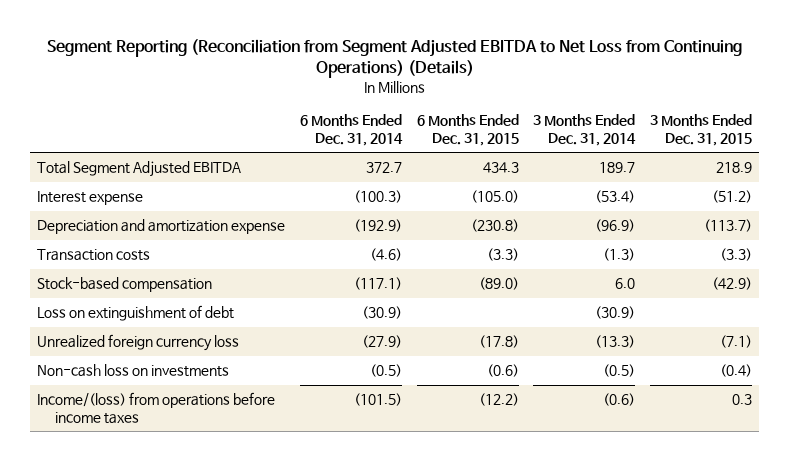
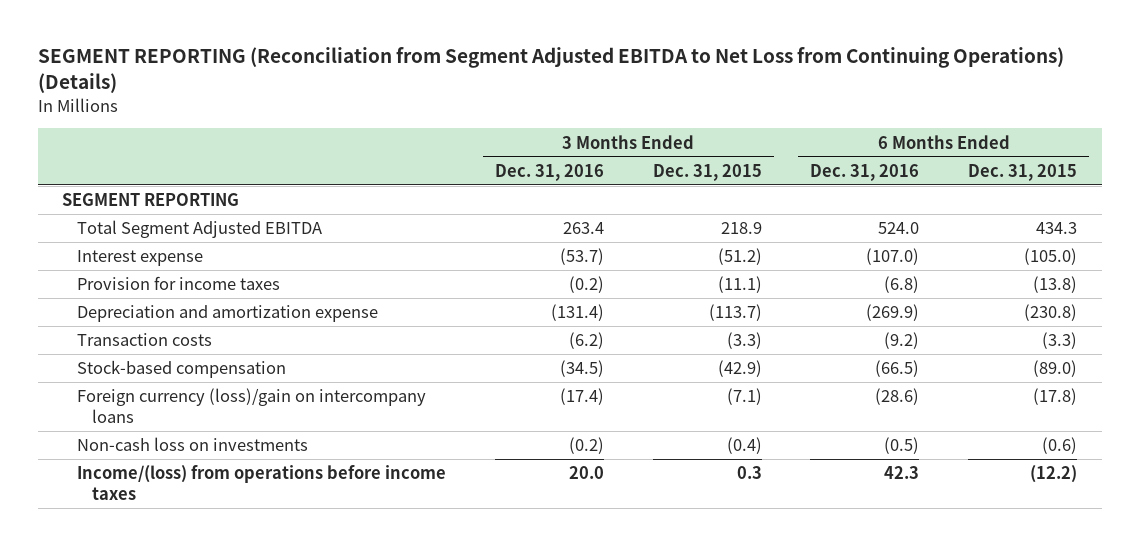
[46,38,742,79] Segment Reporting (Reconciliation from Segment Adjusted EBITDA to Net Loss from Continuing Operations) (Details) -> [37,47,1064,94] SEGMENT REPORTING (Reconciliation from Segment Adjusted EBITDA to Net Loss from Continuing Operations) (Details)
[300,114,404,146] 6 Months Ended Dec. 31, 2014 -> none
[533,114,637,146] 3 Months Ended Dec. 31, 2014 -> none
none -> [494,163,604,181] Dec. 31, 2016
none -> [810,163,920,181] Dec. 31, 2016
none -> [61,193,239,207] SEGMENT REPORTING
none -> [76,276,280,291] Provision for income taxes
[37,305,235,322] Loss on extinguishment of debt -> none
[37,334,240,352] Unrealized foreign currency loss -> [76,388,426,423] Foreign currency (loss)/gain on intercompany loans

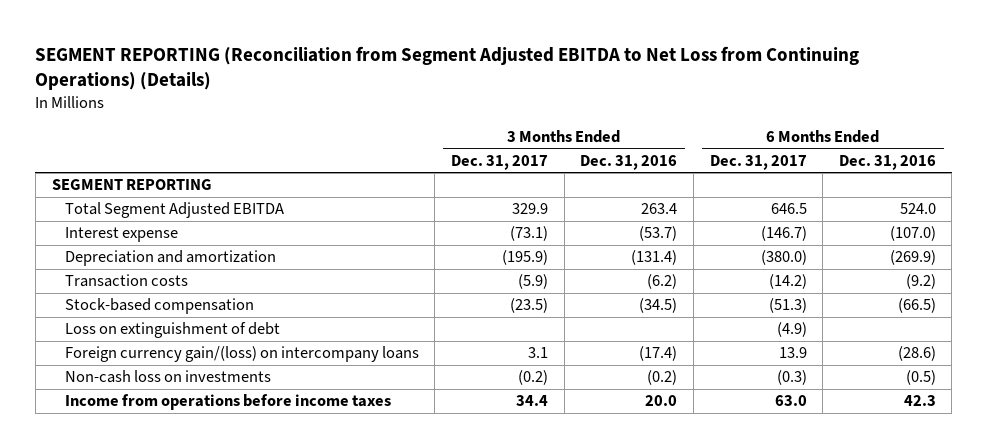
[652,163,762,181] Dec. 31, 2015 -> none
[968,163,1078,181] Dec. 31, 2015 -> none
none -> [451,154,549,170] Dec. 31, 2017
none -> [709,154,807,170] Dec. 31, 2017
[76,276,280,291] Provision for income taxes -> none
[76,305,378,323] Depreciation and amortization expense -> [64,250,276,267] Depreciation and amortization
none -> [64,322,280,339] Loss on extinguishment of debt
[76,388,426,423] Foreign currency (loss)/gain on intercompany loans -> [64,346,419,363] Foreign currency gain/(loss) on intercompany loans
[76,465,446,500] Income/(loss) from operations before income taxes -> [64,394,391,411] Income from operations before income taxes

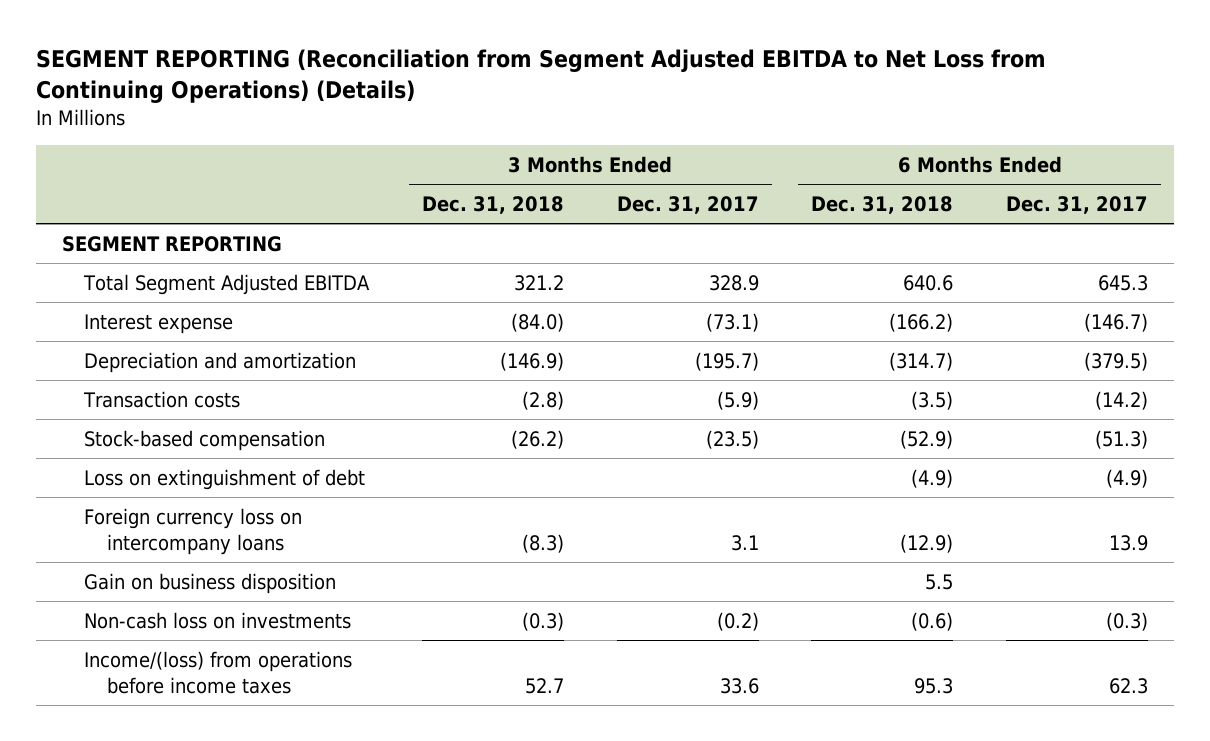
[580,154,678,170] Dec. 31, 2016 -> none
[838,154,936,170] Dec. 31, 2016 -> none
none -> [421,196,564,215] Dec. 31, 2018
none -> [811,196,954,215] Dec. 31, 2018
[512,203,549,215] 329.9 -> [708,274,759,291] 328.9
[770,203,807,215] 646.5 -> [1098,274,1149,291] 645.3
[502,250,549,266] (195.9) -> [694,351,759,371] (195.7)
[760,250,807,266] (380.0) -> [1084,351,1149,371] (379.5)
[64,346,419,363] Foreign currency gain/(loss) on intercompany loans -> [84,507,303,555] Foreign currency loss on intercompany loans
none -> [84,572,337,594] Gain on business disposition
[64,394,391,411] Income from operations before income taxes -> [84,650,353,694] Income/(loss) from operations before income taxes
[516,395,549,407] 34.4 -> [719,677,759,694] 33.6
[774,395,807,407] 63.0 -> [1109,677,1149,694] 62.3

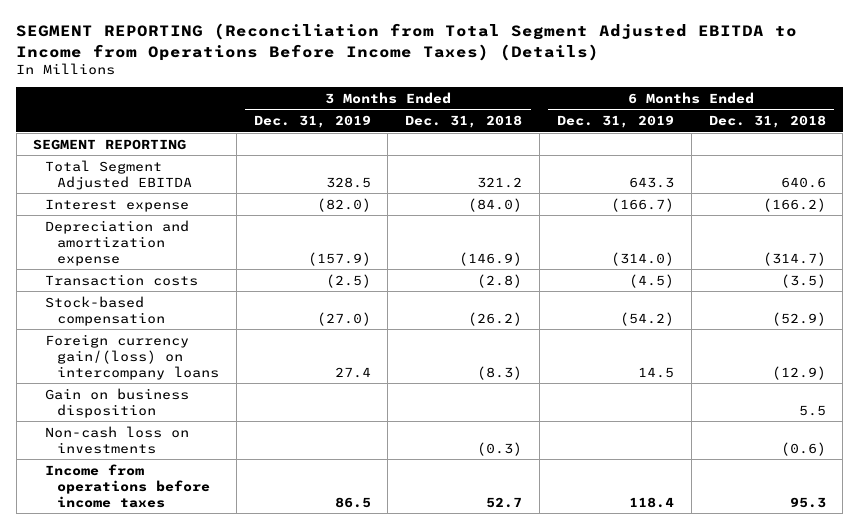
[35,48,1046,104] SEGMENT REPORTING (Reconciliation from Segment Adjusted EBITDA to Net Loss from Continuing Operations) (Details) -> [16,23,798,61] SEGMENT REPORTING (Reconciliation from Total Segment Adjusted EBITDA to Income from Operations Before Income Taxes) (Details)
[616,196,759,215] Dec. 31, 2017 -> none
[1006,196,1149,215] Dec. 31, 2017 -> none
none -> [253,115,371,129] Dec. 31, 2019
none -> [556,115,674,129] Dec. 31, 2019
[84,351,357,373] Depreciation and amortization -> [45,219,190,266] Depreciation and amortization expense
[84,468,366,490] Loss on extinguishment of debt -> none
[84,507,303,555] Foreign currency loss on intercompany loans -> [45,333,219,380] Foreign currency gain/(loss) on intercompany loans
[84,650,353,694] Income/(loss) from operations before income taxes -> [45,463,210,508] Income from operations before income taxes

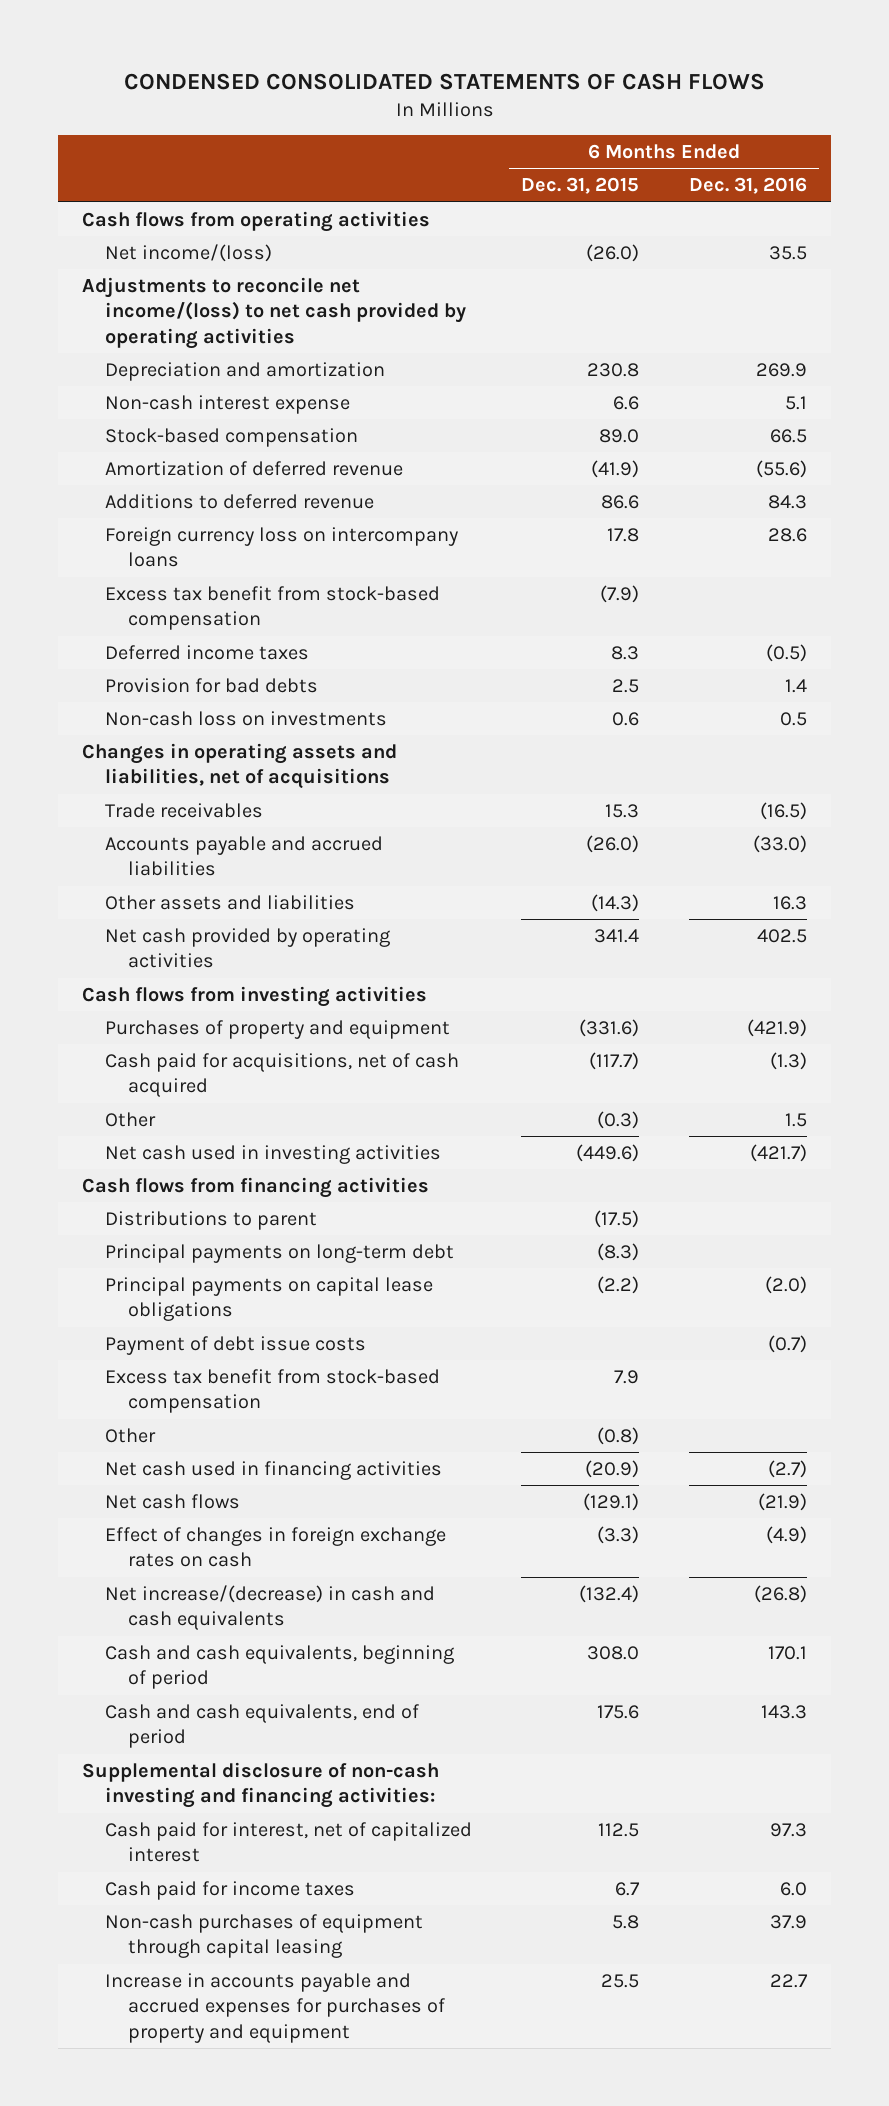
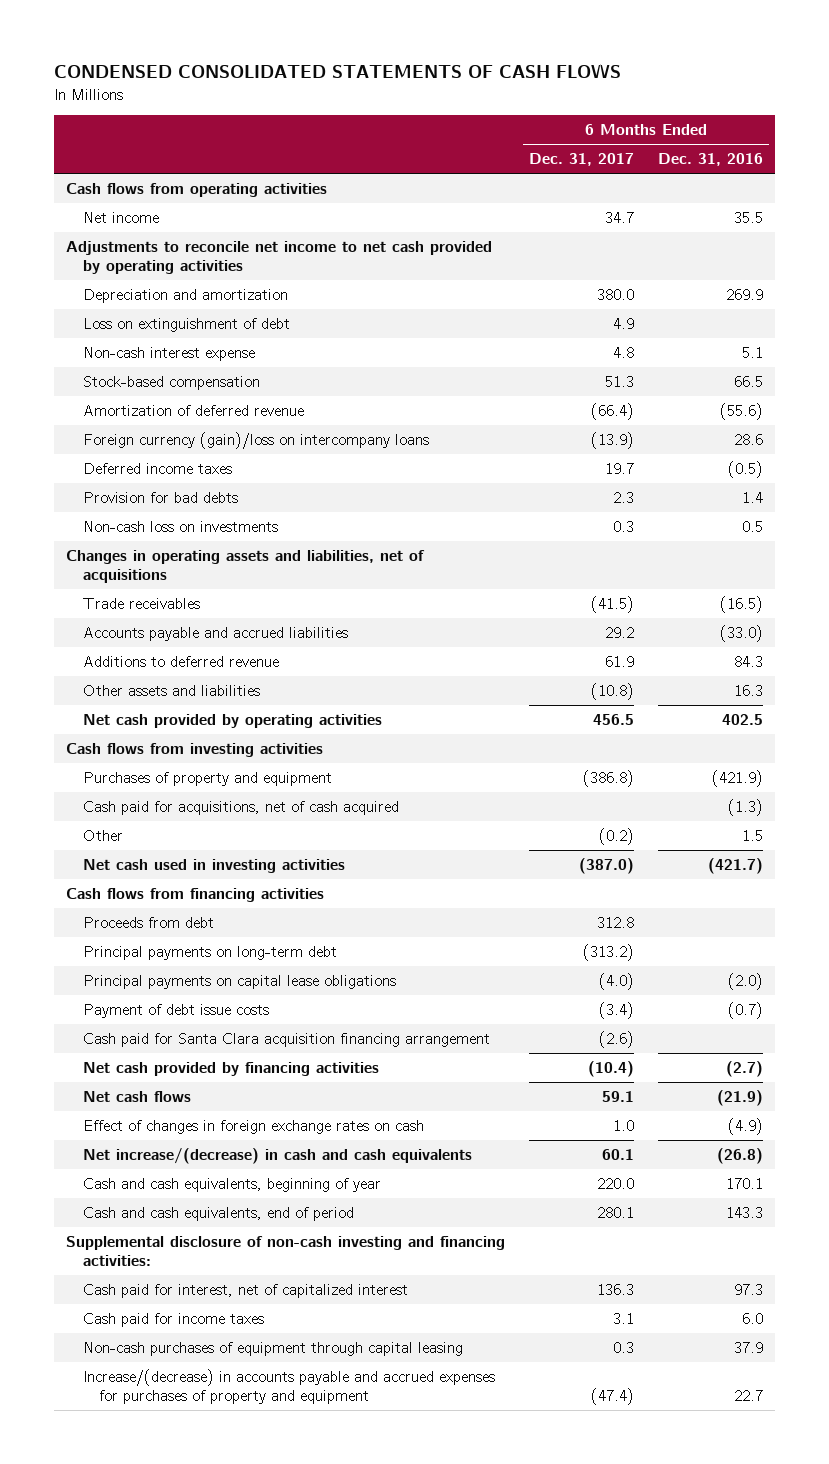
[521,177,640,195] Dec. 31, 2015 -> none
none -> [528,153,634,167] Dec. 31, 2017
[105,243,273,262] Net income/(loss) -> [82,211,159,223] Net income
[82,276,467,350] Adjustments to reconcile net income/(loss) to net cash provided by operating activities -> [65,240,492,275] Adjustments to reconcile net income to net cash provided by operating activities
none -> [82,317,290,332] Loss on extinguishment of debt
[105,585,441,631] Excess tax benefit from stock-based compensation -> none
[105,526,459,568] Foreign currency loss on intercompany loans -> [82,431,429,449] Foreign currency (gain)/loss on intercompany loans
[105,493,375,509] Additions to deferred revenue -> [82,655,279,667] Additions to deferred revenue
[105,1210,318,1230] Distributions to parent -> none
none -> [82,916,214,928] Proceeds from debt
[105,1368,441,1414] Excess tax benefit from stock-based compensation -> none
[105,1427,157,1443] Other -> none
none -> [82,1032,490,1047] Cash paid for Santa Clara acquisition financing arrangement
[105,1460,443,1480] Net cash used in financing activities -> [82,1061,379,1076] Net cash provided by financing activities
[105,1644,455,1690] Cash and cash equivalents, beginning of period -> [82,1177,381,1192] Cash and cash equivalents, beginning of year
[105,1972,445,2044] Increase in accounts payable and accrued expenses for purchases of property and equipment -> [82,1368,495,1405] Increase/(decrease) in accounts payable and accrued expenses for purchases of property and equipment

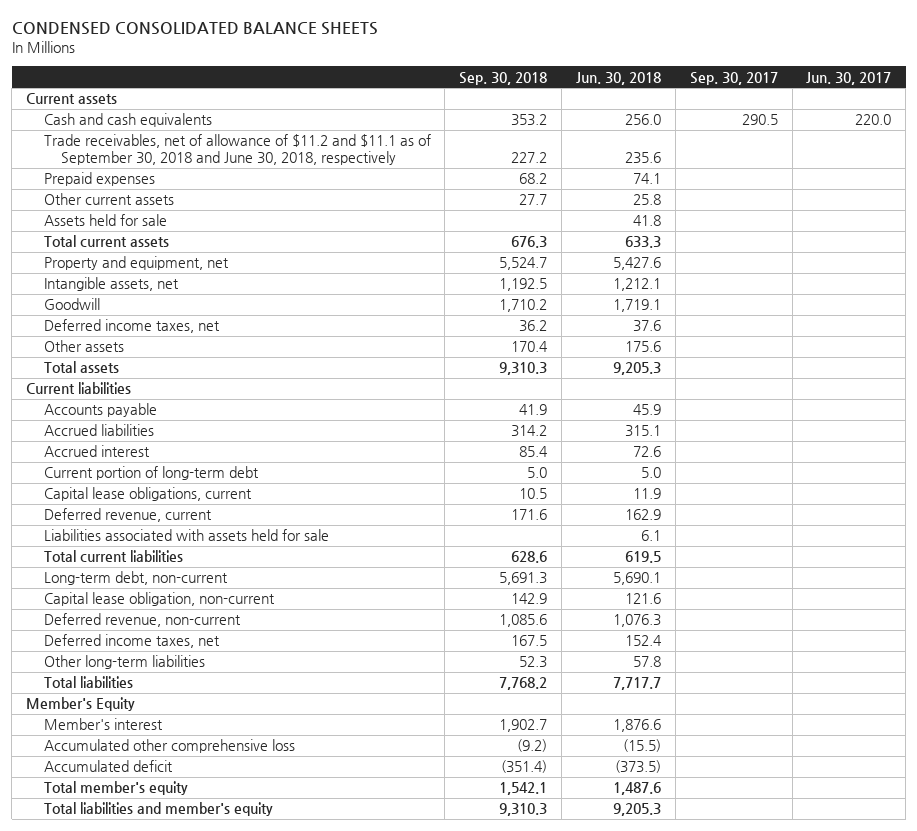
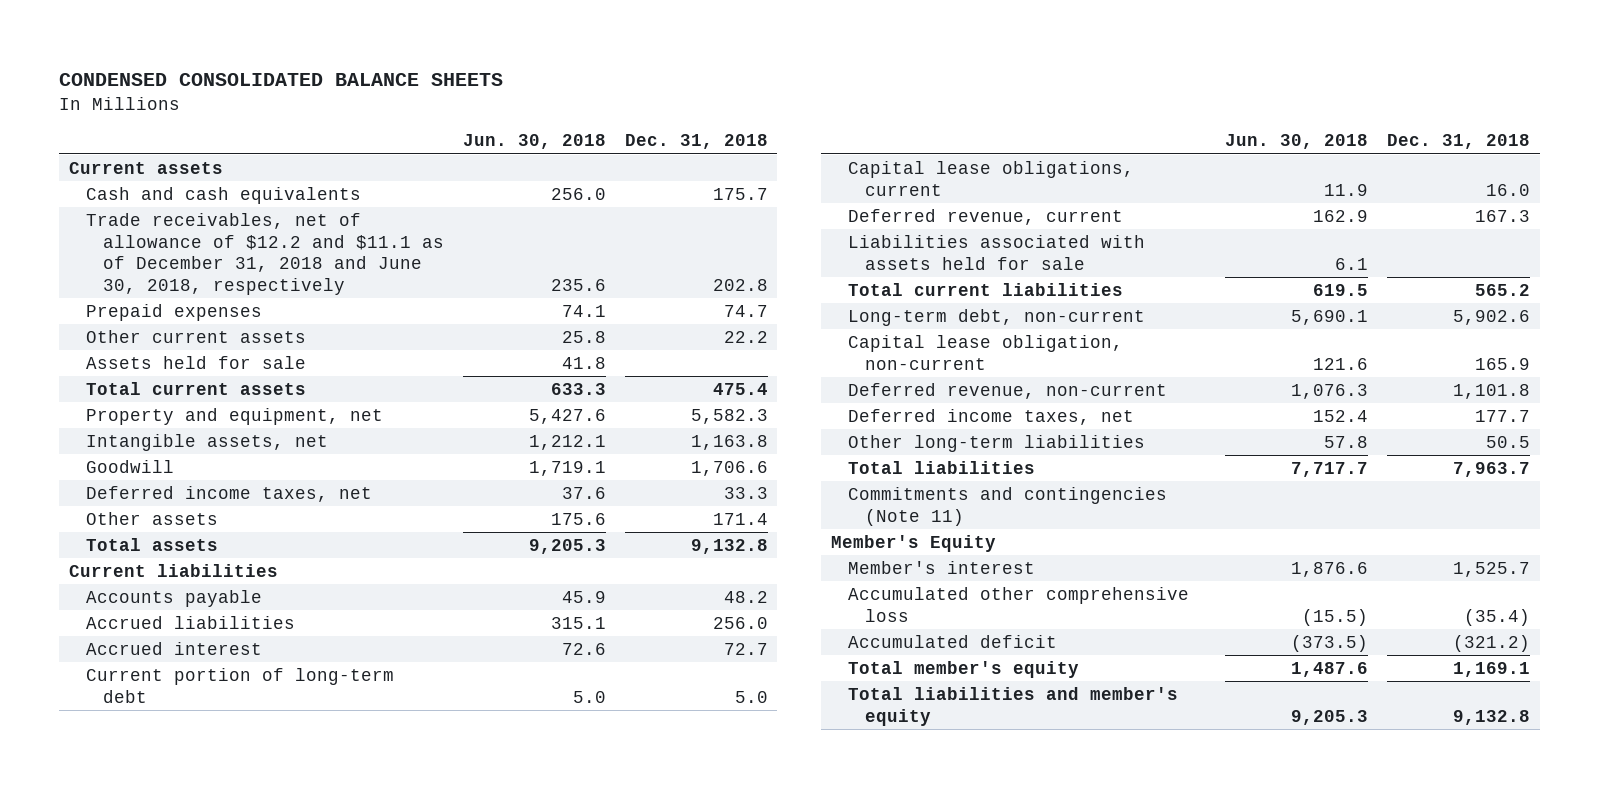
[459,71,548,85] Sep. 30, 2018 -> none
[689,71,778,85] Sep. 30, 2017 -> none
[806,71,892,85] Jun. 30, 2017 -> none
none -> [624,134,768,150] Dec. 31, 2018
[43,134,431,166] Trade receivables, net of allowance of $11.2 and $11.1 as of September 30, 2018 and June 30, 2018, respectively -> [85,212,444,295] Trade receivables, net of allowance of $12.2 and $11.1 as of December 31, 2018 and June 30, 2018, respectively
none -> [847,486,1167,526] Commitments and contingencies (Note 11)

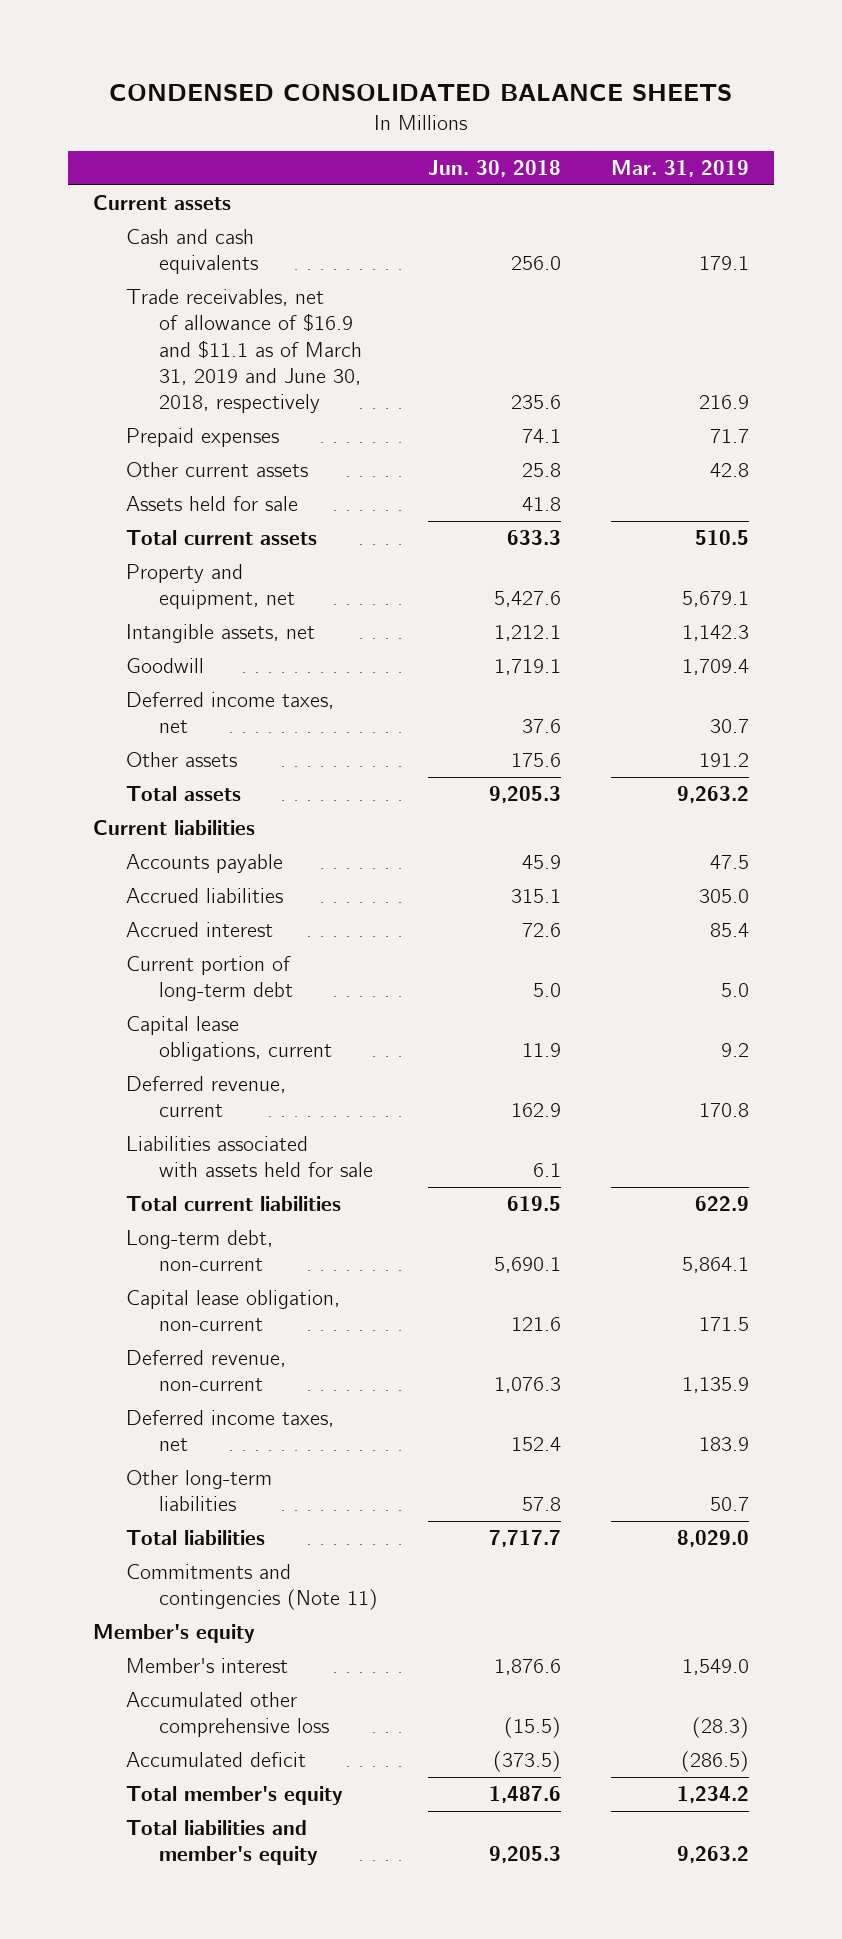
[624,134,768,150] Dec. 31, 2018 -> none
none -> [610,160,749,178] Mar. 31, 2019
[85,212,444,295] Trade receivables, net of allowance of $12.2 and $11.1 as of December 31, 2018 and June 30, 2018, respectively -> [125,289,362,414] Trade receivables, net of allowance of $16.9 and $11.1 as of March 31, 2019 and June 30, 2018, respectively
[830,534,996,552] Member's Equity -> [93,1624,256,1644] Member's equity

